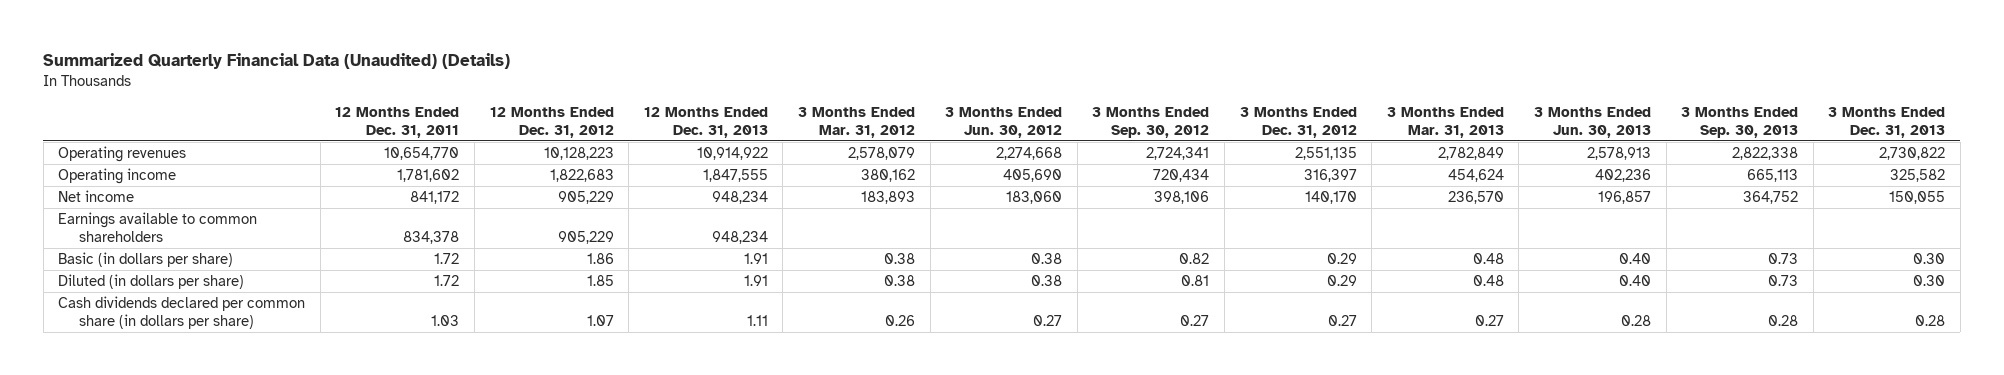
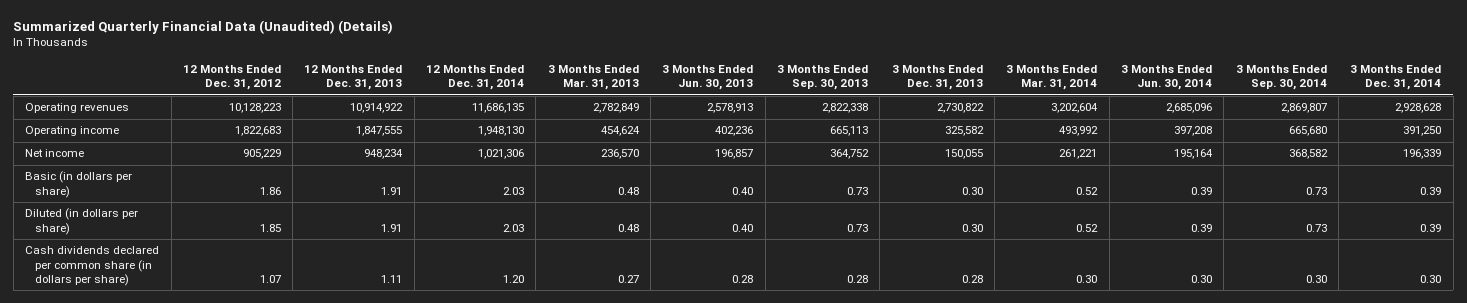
[335,106,460,138] 12 Months Ended Dec. 31, 2011 -> none
[798,106,916,138] 3 Months Ended Mar. 31, 2012 -> none
[945,106,1063,138] 3 Months Ended Jun. 30, 2012 -> none
[1092,106,1210,138] 3 Months Ended Sep. 30, 2012 -> none
[1239,106,1357,138] 3 Months Ended Dec. 31, 2012 -> none
none -> [426,64,525,91] 12 Months Ended Dec. 31, 2014
none -> [1006,64,1098,91] 3 Months Ended Mar. 31, 2014
none -> [1121,64,1213,91] 3 Months Ended Jun. 30, 2014
none -> [1235,64,1327,91] 3 Months Ended Sep. 30, 2014
none -> [1350,64,1442,91] 3 Months Ended Dec. 31, 2014
[58,212,258,242] Earnings available to common shareholders -> none

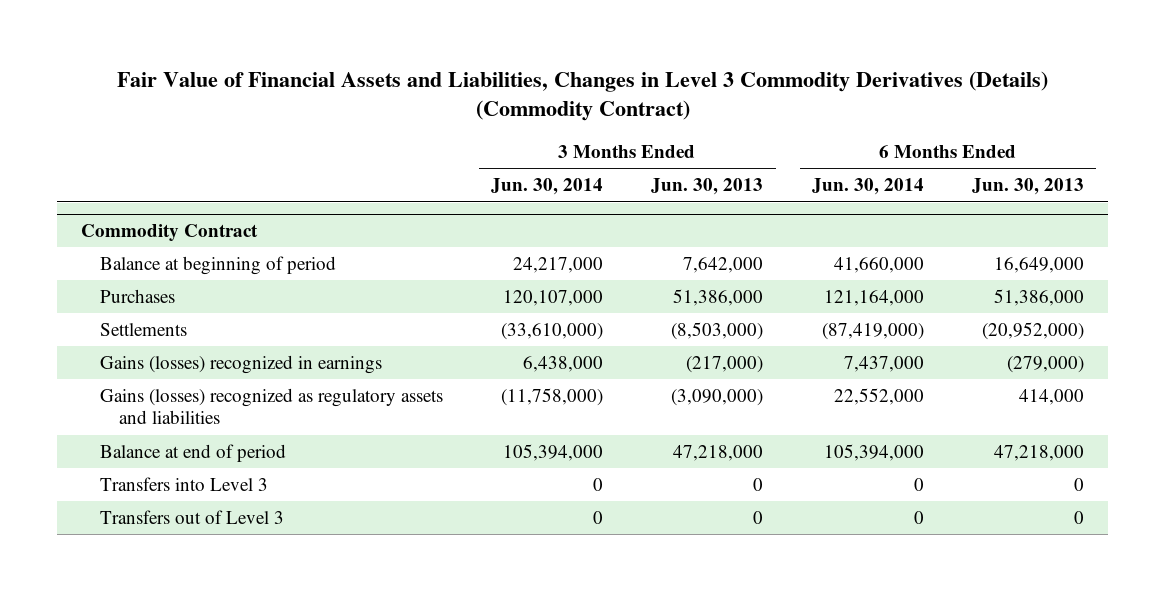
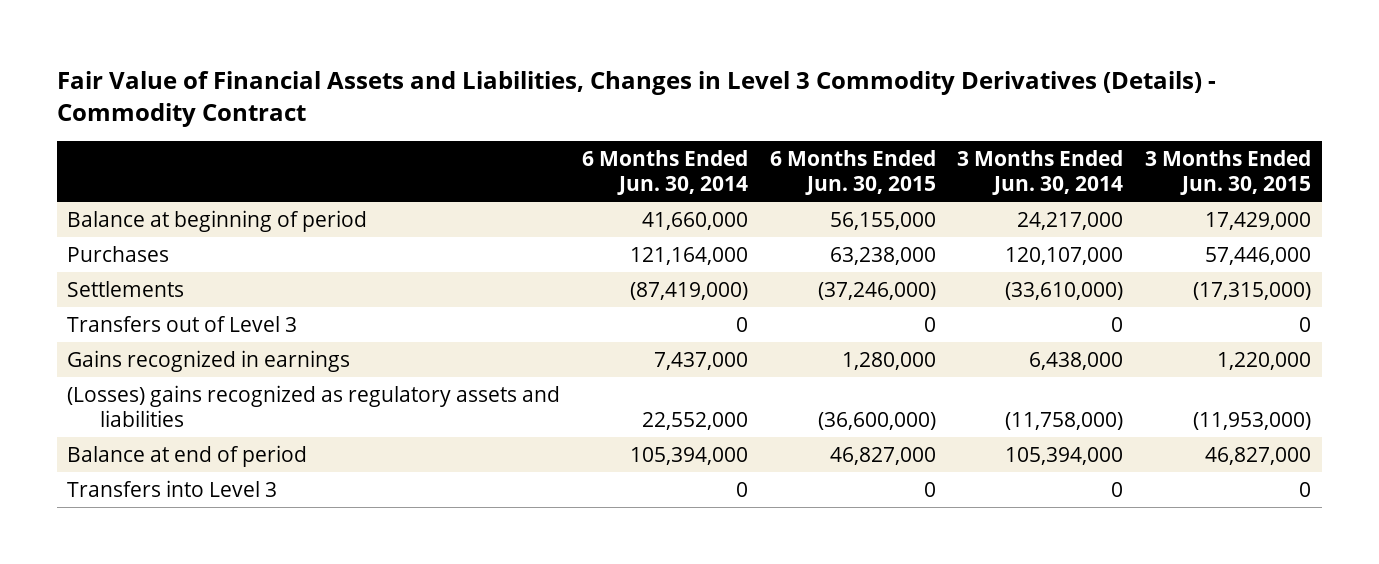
[116,70,1048,122] Fair Value of Financial Assets and Liabilities, Changes in Level 3 Commodity Derivatives (Details) (Commodity Contract) -> [56,70,1216,127] Fair Value of Financial Assets and Liabilities, Changes in Level 3 Commodity Derivatives (Details) - Commodity Contract
[651,178,764,196] Jun. 30, 2013 -> none
[972,178,1085,196] Jun. 30, 2013 -> none
none -> [769,149,936,196] 6 Months Ended Jun. 30, 2015
none -> [1145,149,1312,196] 3 Months Ended Jun. 30, 2015
[81,224,259,242] Commodity Contract -> none
none -> [67,315,298,332] Transfers out of Level 3
[99,354,382,374] Gains (losses) recognized in earnings -> [67,349,351,372] Gains recognized in earnings
[99,387,443,425] Gains (losses) recognized as regulatory assets and liabilities -> [67,384,561,428] (Losses) gains recognized as regulatory assets and liabilities
[99,509,284,524] Transfers out of Level 3 -> none

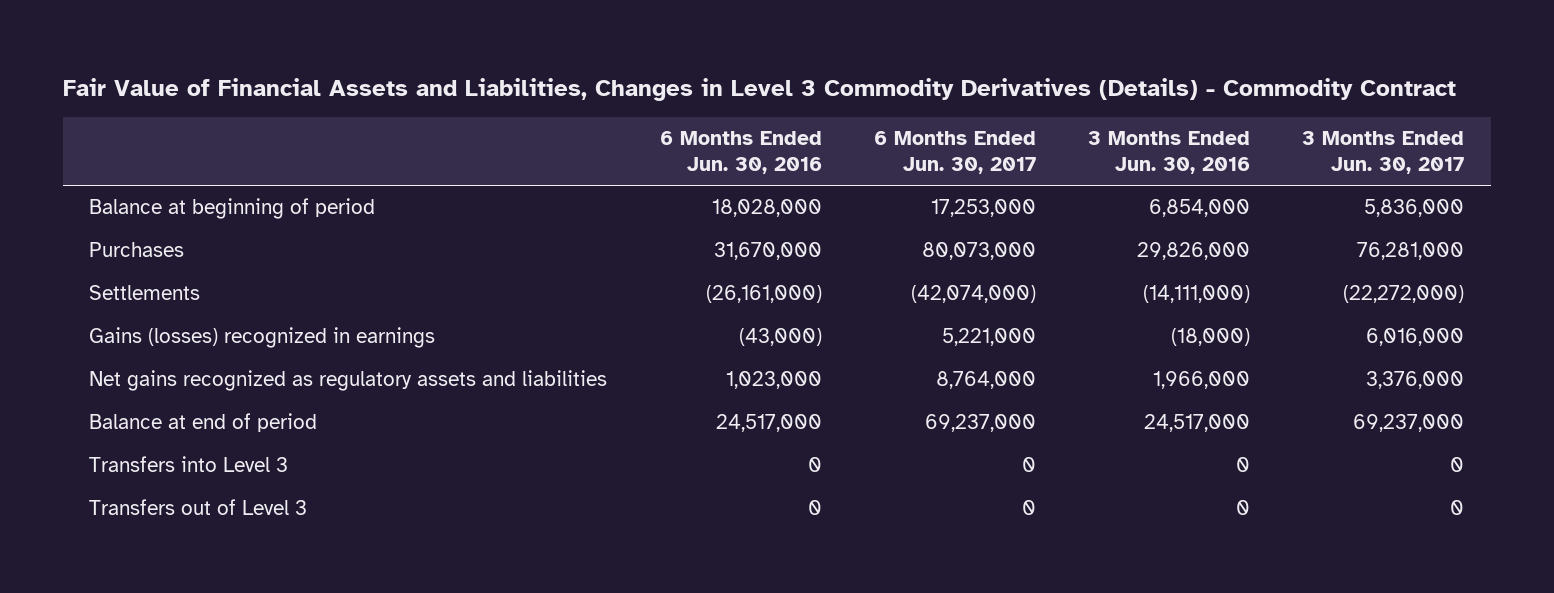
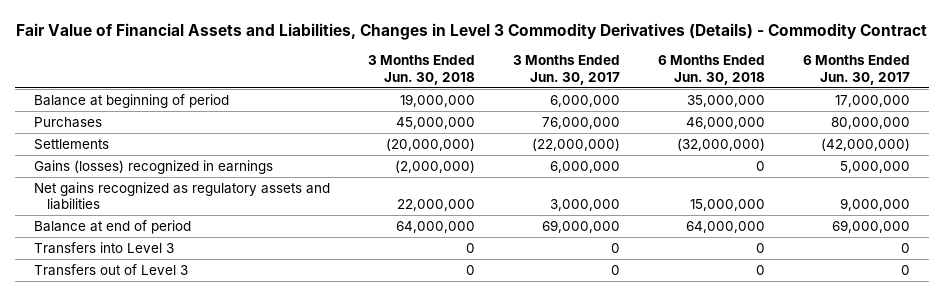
[659,131,822,175] 6 Months Ended Jun. 30, 2016 -> none
[1088,131,1251,175] 3 Months Ended Jun. 30, 2016 -> none
none -> [368,55,476,85] 3 Months Ended Jun. 30, 2018
none -> [657,55,765,85] 6 Months Ended Jun. 30, 2018
[930,199,1036,218] 17,253,000 -> [834,94,910,107] 17,000,000
[1364,199,1465,218] 5,836,000 -> [550,94,621,107] 6,000,000
[921,242,1036,261] 80,073,000 -> [830,116,910,129] 80,000,000
[1357,242,1465,261] 76,281,000 -> [542,116,621,129] 76,000,000
[910,285,1036,304] (42,074,000) -> [820,137,910,151] (42,000,000)
[1343,285,1465,304] (22,272,000) -> [532,137,621,151] (22,000,000)
[941,328,1036,347] 5,221,000 -> [839,160,910,173] 5,000,000
[1366,328,1465,347] 6,016,000 -> [550,160,621,173] 6,000,000
[935,371,1036,390] 8,764,000 -> [839,198,910,212] 9,000,000
[1366,371,1465,390] 3,376,000 -> [550,199,621,212] 3,000,000
[924,414,1036,433] 69,237,000 -> [831,219,910,233] 69,000,000
[1353,414,1465,433] 69,237,000 -> [542,219,621,233] 69,000,000

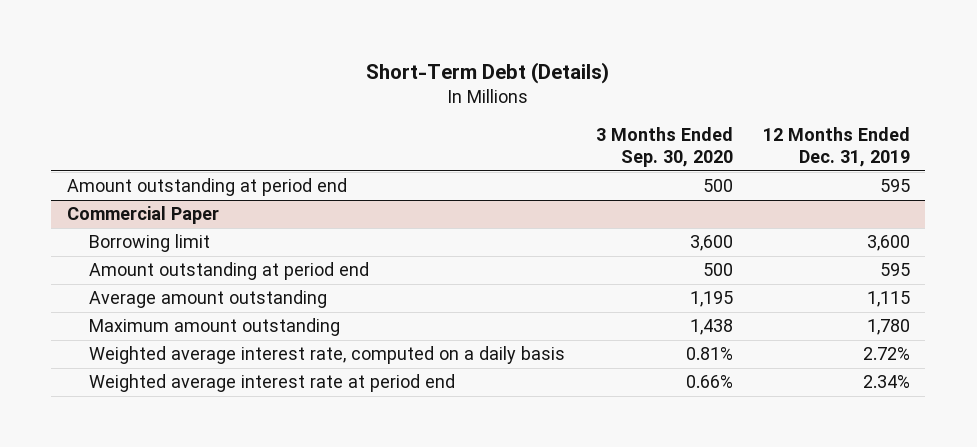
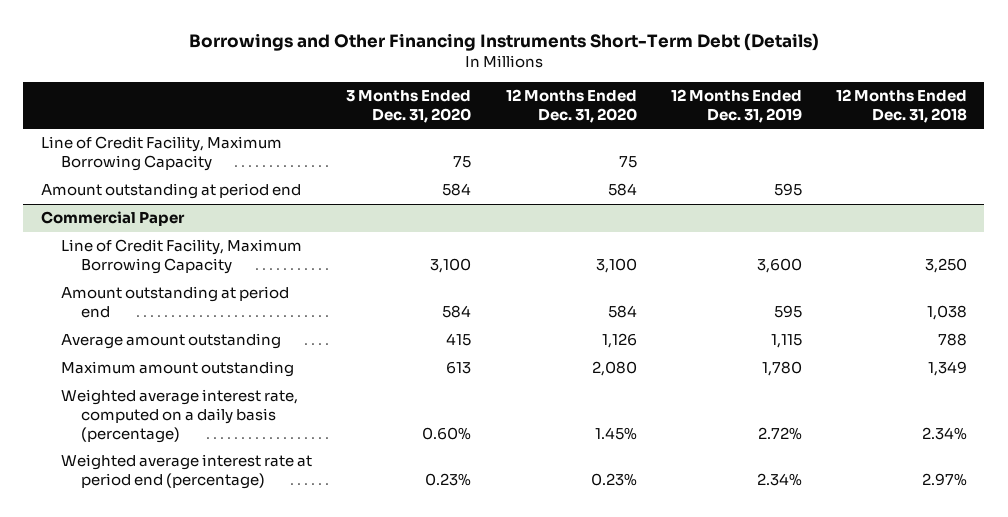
[366,61,610,84] Short-Term Debt (Details) -> [188,32,819,51] Borrowings and Other Financing Instruments Short-Term Debt (Details)
[595,127,733,167] 3 Months Ended Sep. 30, 2020 -> none
none -> [346,90,472,123] 3 Months Ended Dec. 31, 2020
none -> [505,89,637,123] 12 Months Ended Dec. 31, 2020
none -> [836,89,968,123] 12 Months Ended Dec. 31, 2018
none -> [40,136,282,171] Line of Credit Facility, Maximum Borrowing Capacity
[89,234,211,253] Borrowing limit -> [61,239,303,274] Line of Credit Facility, Maximum Borrowing Capacity
[89,346,566,365] Weighted average interest rate, computed on a daily basis -> [61,389,299,443] Weighted average interest rate, computed on a daily basis (percentage)
[89,374,456,393] Weighted average interest rate at period end -> [61,454,313,489] Weighted average interest rate at period end (percentage)

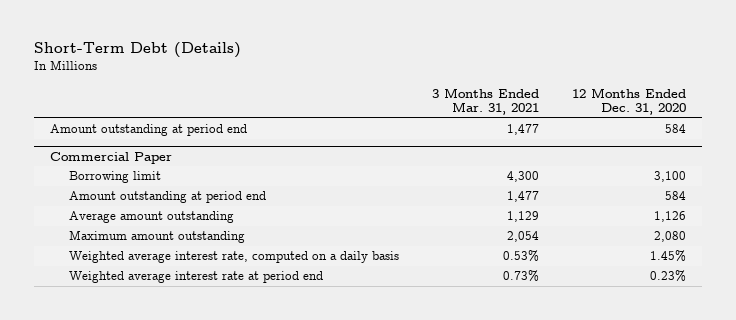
[188,32,819,51] Borrowings and Other Financing Instruments Short-Term Debt (Details) -> [33,42,241,59] Short-Term Debt (Details)
[346,90,472,123] 3 Months Ended Dec. 31, 2020 -> none
[670,89,802,123] 12 Months Ended Dec. 31, 2019 -> none
[836,89,968,123] 12 Months Ended Dec. 31, 2018 -> none
none -> [431,87,539,116] 3 Months Ended Mar. 31, 2021
[40,136,282,171] Line of Credit Facility, Maximum Borrowing Capacity -> none
[61,239,303,274] Line of Credit Facility, Maximum Borrowing Capacity -> [69,171,162,184] Borrowing limit
[61,389,299,443] Weighted average interest rate, computed on a daily basis (percentage) -> [69,251,400,264] Weighted average interest rate, computed on a daily basis
[61,454,313,489] Weighted average interest rate at period end (percentage) -> [69,271,324,284] Weighted average interest rate at period end

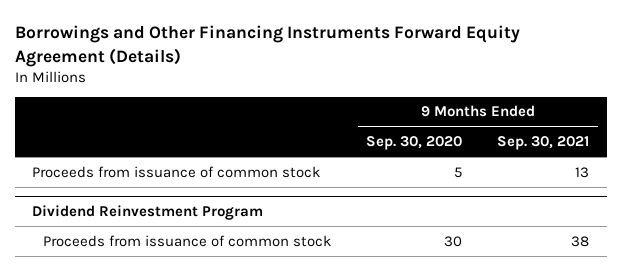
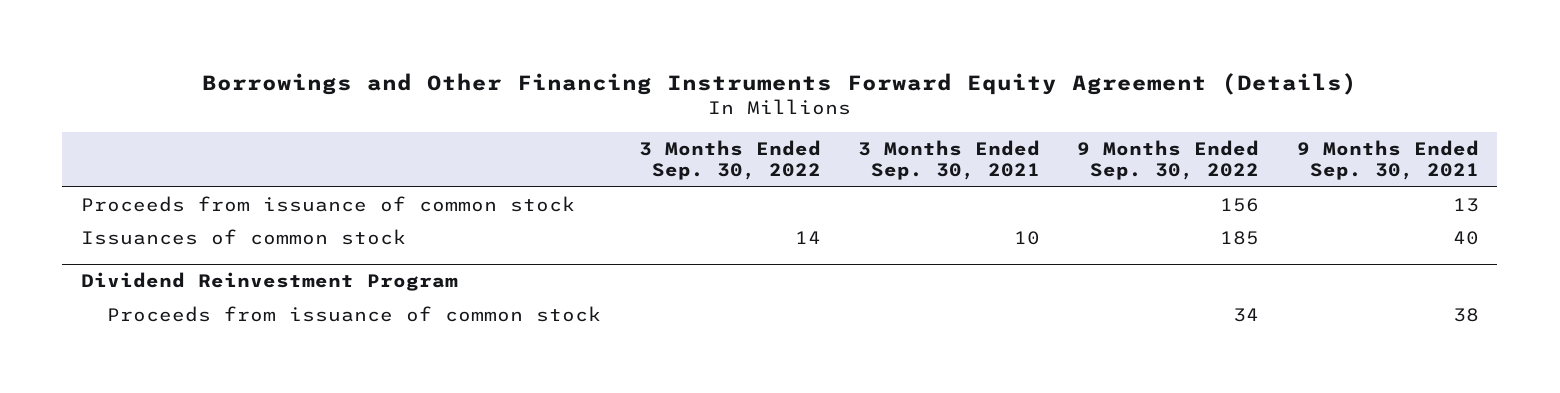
[366,136,463,151] Sep. 30, 2020 -> none
none -> [638,140,821,181] 3 Months Ended Sep. 30, 2022
none -> [857,140,1040,181] 3 Months Ended Sep. 30, 2021
none -> [1077,140,1260,181] 9 Months Ended Sep. 30, 2022
none -> [80,228,406,245] Issuances of common stock

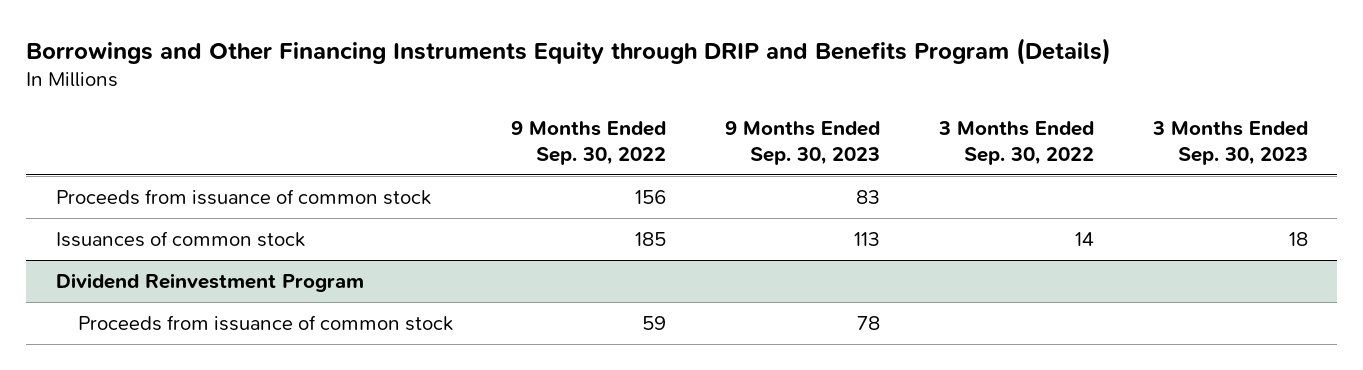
[201,73,1357,96] Borrowings and Other Financing Instruments Forward Equity Agreement (Details) -> [26,37,1112,65] Borrowings and Other Financing Instruments Equity through DRIP and Benefits Program (Details)
[857,140,1040,181] 3 Months Ended Sep. 30, 2021 -> none
[1296,140,1479,181] 9 Months Ended Sep. 30, 2021 -> none
none -> [725,121,881,165] 9 Months Ended Sep. 30, 2023
none -> [1151,121,1308,165] 3 Months Ended Sep. 30, 2023
[1233,307,1260,322] 34 -> [642,316,667,331] 59

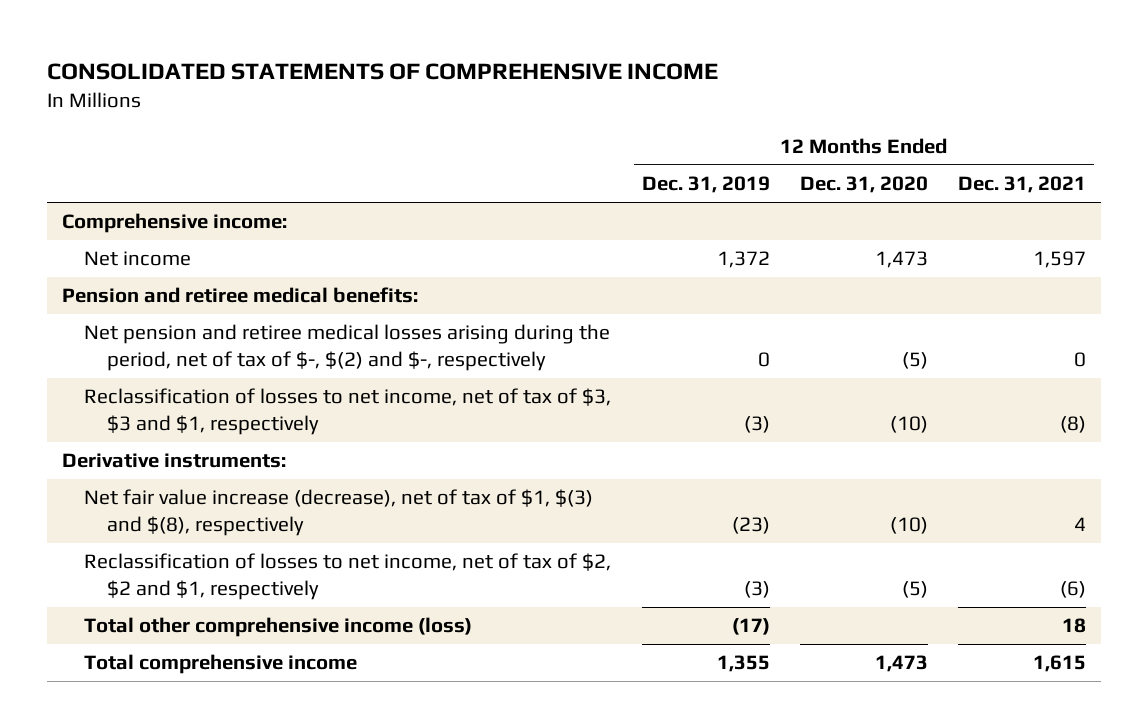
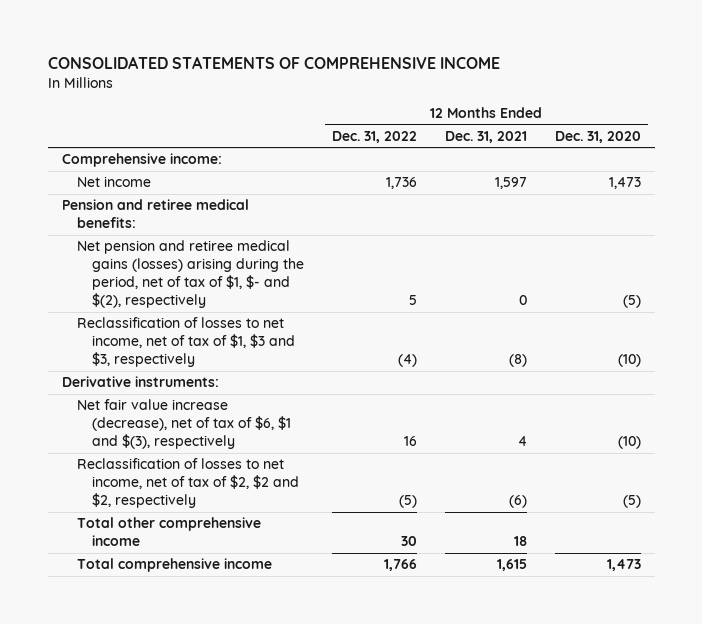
[641,176,770,194] Dec. 31, 2019 -> none
none -> [331,130,417,143] Dec. 31, 2022
[84,324,611,371] Net pension and retiree medical losses arising during the period, net of tax of $-, $(2) and $-, respectively -> [76,240,304,309] Net pension and retiree medical gains (losses) arising during the period, net of tax of $1, $- and $(2), respectively
[84,388,612,435] Reclassification of losses to net income, net of tax of $3, $3 and $1, respectively -> [76,317,295,368] Reclassification of losses to net income, net of tax of $1, $3 and $3, respectively
[84,489,594,536] Net fair value increase (decrease), net of tax of $1, $(3) and $(8), respectively -> [76,399,291,450] Net fair value increase (decrease), net of tax of $6, $1 and $(3), respectively
[84,553,612,600] Reclassification of losses to net income, net of tax of $2, $2 and $1, respectively -> [76,458,299,509] Reclassification of losses to net income, net of tax of $2, $2 and $2, respectively
[84,617,473,638] Total other comprehensive income (loss) -> [76,517,261,547] Total other comprehensive income

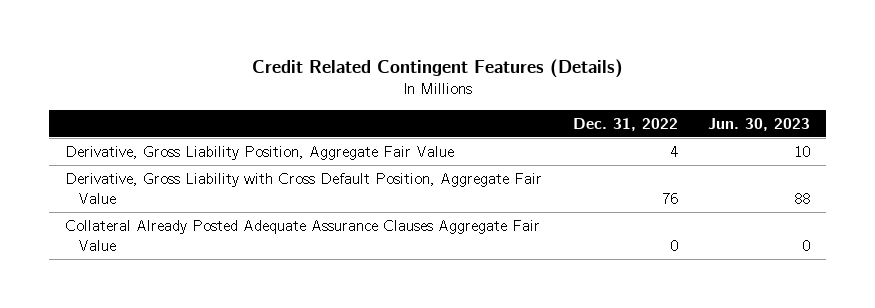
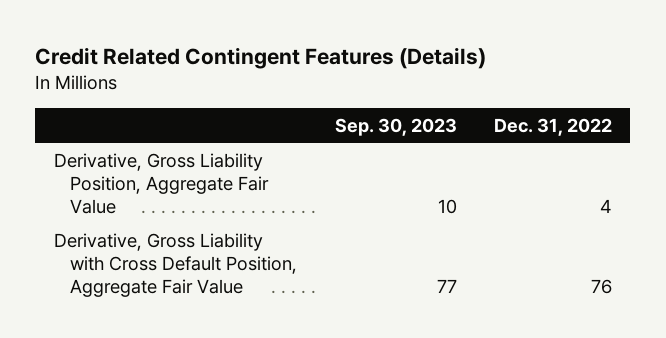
[708,117,811,131] Jun. 30, 2023 -> none
none -> [334,117,457,136] Sep. 30, 2023
[64,219,540,251] Collateral Already Posted Adequate Assurance Clauses Aggregate Fair Value -> none

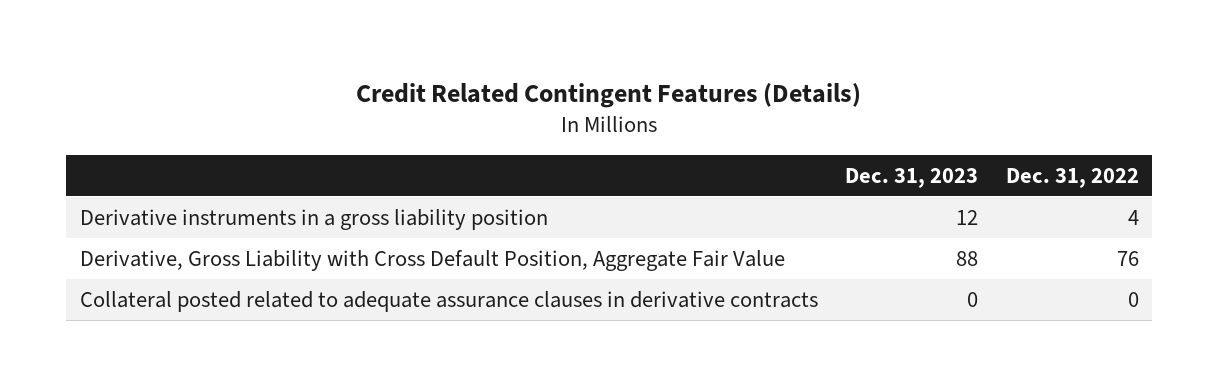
[334,117,457,136] Sep. 30, 2023 -> none
none -> [845,167,979,188] Dec. 31, 2023
[53,152,270,214] Derivative, Gross Liability Position, Aggregate Fair Value -> [80,208,549,230] Derivative instruments in a gross liability position
none -> [80,290,819,312] Collateral posted related to adequate assurance clauses in derivative contracts

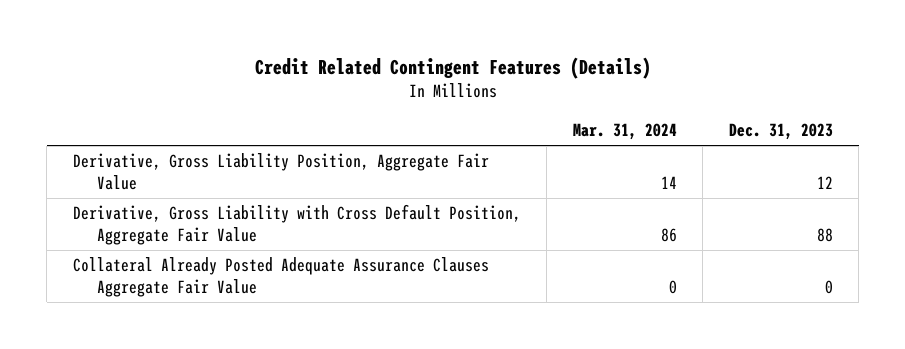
[1005,167,1139,188] Dec. 31, 2022 -> none
none -> [572,122,677,140] Mar. 31, 2024
[80,208,549,230] Derivative instruments in a gross liability position -> [72,153,489,190] Derivative, Gross Liability Position, Aggregate Fair Value
[80,290,819,312] Collateral posted related to adequate assurance clauses in derivative contracts -> [72,257,489,297] Collateral Already Posted Adequate Assurance Clauses Aggregate Fair Value

